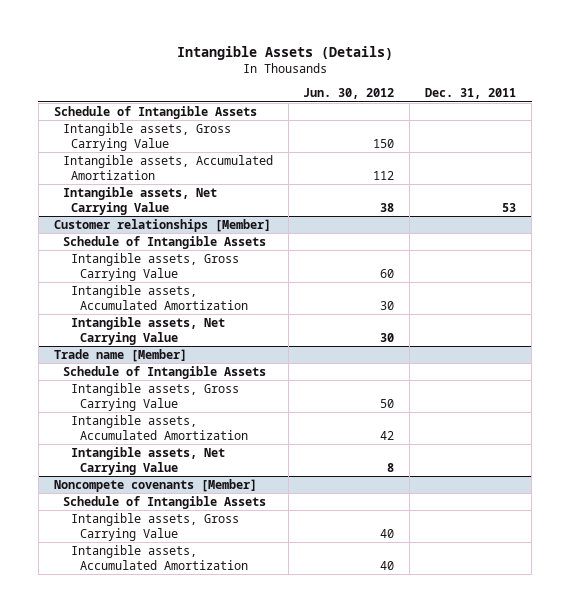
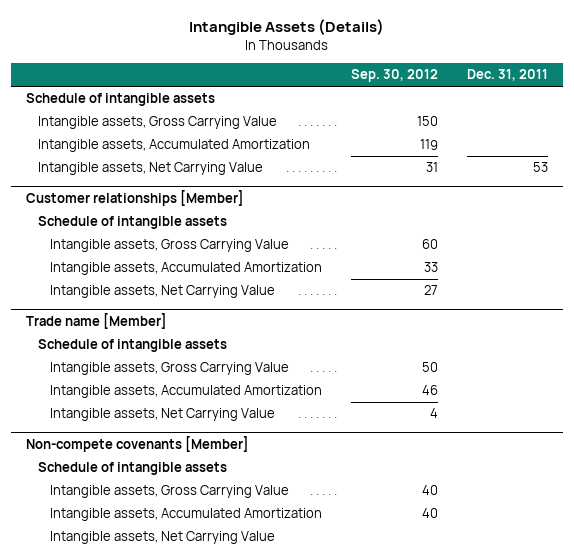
[303,88,395,100] Jun. 30, 2012 -> none
none -> [351,69,439,83] Sep. 30, 2012
[53,105,257,119] Schedule of Intangible Assets -> [25,93,215,107] Schedule of intangible assets
[62,235,266,249] Schedule of Intangible Assets -> [38,216,228,230] Schedule of intangible assets
[62,365,266,379] Schedule of Intangible Assets -> [38,339,228,353] Schedule of intangible assets
[53,478,257,492] Noncompete covenants [Member] -> none
[62,495,266,509] Schedule of Intangible Assets -> none
[71,512,240,541] Intangible assets, Gross Carrying Value -> none
[71,544,248,570] Intangible assets, Accumulated Amortization -> none
none -> [25,436,249,453] Non-compete covenants [Member]
none -> [38,462,228,476] Schedule of intangible assets
none -> [50,485,290,499] Intangible assets, Gross Carrying Value
none -> [50,508,323,522] Intangible assets, Accumulated Amortization
none -> [50,531,276,545] Intangible assets, Net Carrying Value

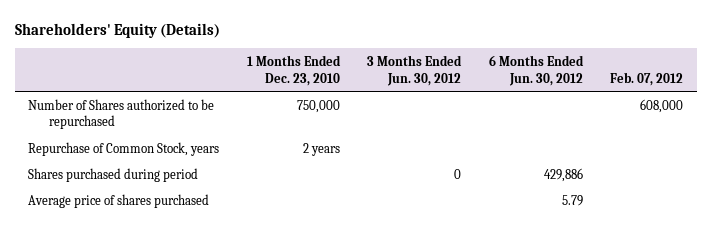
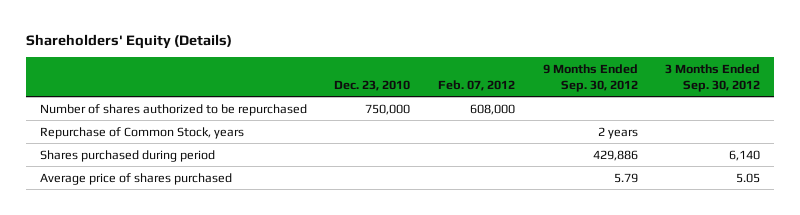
[246,54,341,86] 1 Months Ended Dec. 23, 2010 -> none
[367,54,463,86] 3 Months Ended Jun. 30, 2012 -> none
[488,54,584,86] 6 Months Ended Jun. 30, 2012 -> none
none -> [334,79,411,91] Dec. 23, 2010
none -> [542,64,638,92] 9 Months Ended Sep. 30, 2012
none -> [665,64,761,92] 3 Months Ended Sep. 30, 2012
[28,98,215,130] Number of Shares authorized to be repurchased -> [39,103,307,116] Number of shares authorized to be repurchased

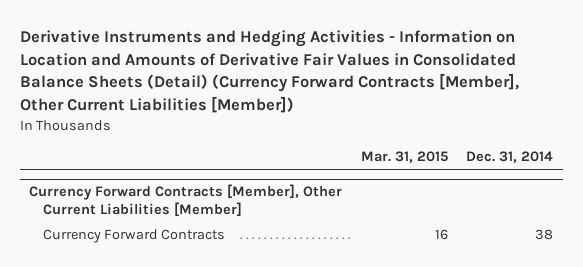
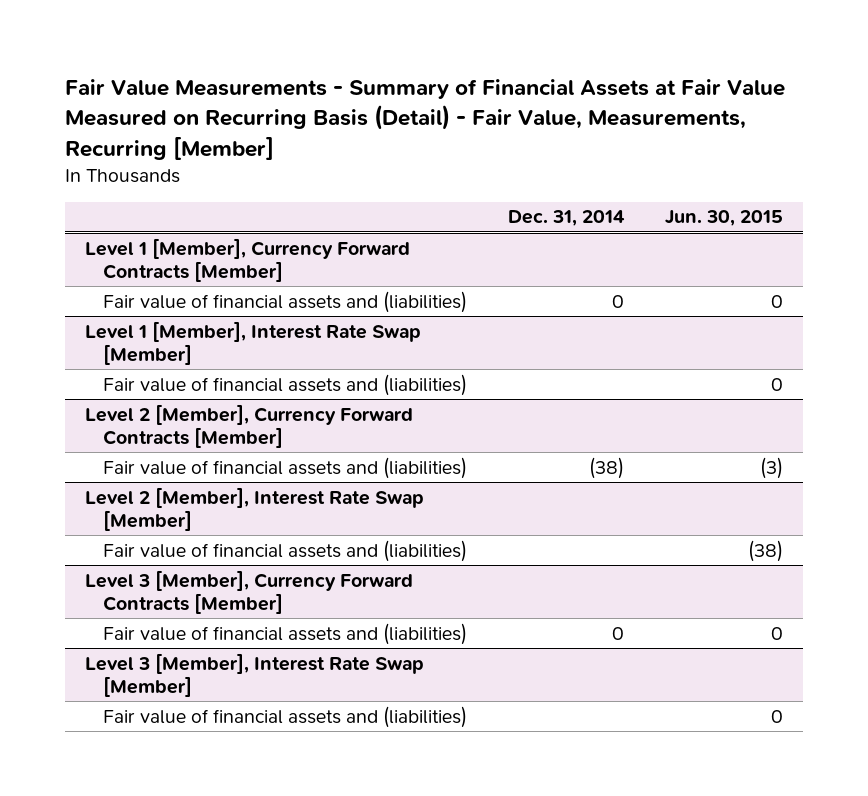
[19,30,519,114] Derivative Instruments and Hedging Activities - Information on Location and Amounts of Derivative Fair Values in Consolidated Balance Sheets (Detail) (Currency Forward Contracts [Member], Other Current Liabilities [Member]) -> [64,79,785,160] Fair Value Measurements - Summary of Financial Assets at Fair Value Measured on Recurring Basis (Detail) - Fair Value, Measurements, Recurring [Member]
[360,151,448,164] Mar. 31, 2015 -> none
none -> [664,210,783,227] Jun. 30, 2015
[29,184,343,218] Currency Forward Contracts [Member], Other Current Liabilities [Member] -> none
[43,229,226,244] Currency Forward Contracts -> none
none -> [85,237,411,282] Level 1 [Member], Currency Forward Contracts [Member]
none -> [102,290,467,313] Fair value of financial assets and (liabilities)
none -> [85,320,422,365] Level 1 [Member], Interest Rate Swap [Member]
none -> [102,373,467,396] Fair value of financial assets and (liabilities)
none -> [85,403,414,448] Level 2 [Member], Currency Forward Contracts [Member]
none -> [102,456,467,479] Fair value of financial assets and (liabilities)
none -> [85,486,425,531] Level 2 [Member], Interest Rate Swap [Member]
none -> [102,539,467,562] Fair value of financial assets and (liabilities)
none -> [85,569,414,614] Level 3 [Member], Currency Forward Contracts [Member]
none -> [102,622,467,645] Fair value of financial assets and (liabilities)
none -> [85,652,425,697] Level 3 [Member], Interest Rate Swap [Member]
none -> [102,705,467,728] Fair value of financial assets and (liabilities)

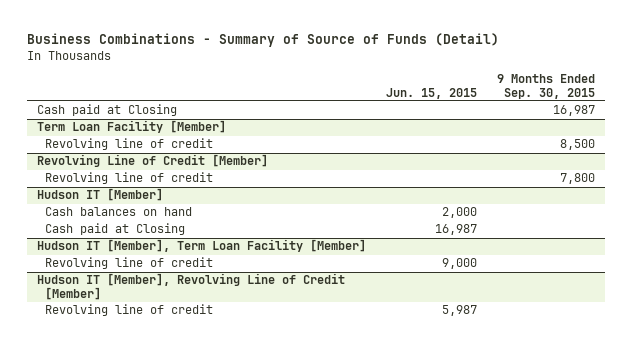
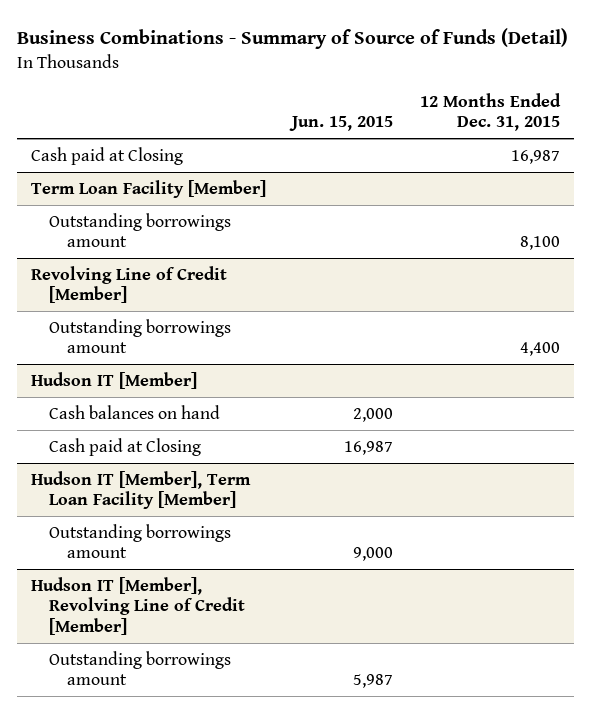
[496,74,595,99] 9 Months Ended Sep. 30, 2015 -> none
none -> [420,92,562,132] 12 Months Ended Dec. 31, 2015
[44,138,213,151] Revolving line of credit -> [48,212,231,248] Outstanding borrowings amount
[44,172,213,185] Revolving line of credit -> [48,318,231,354] Outstanding borrowings amount
[44,257,213,270] Revolving line of credit -> [48,523,231,559] Outstanding borrowings amount
[44,304,213,317] Revolving line of credit -> [48,650,231,686] Outstanding borrowings amount

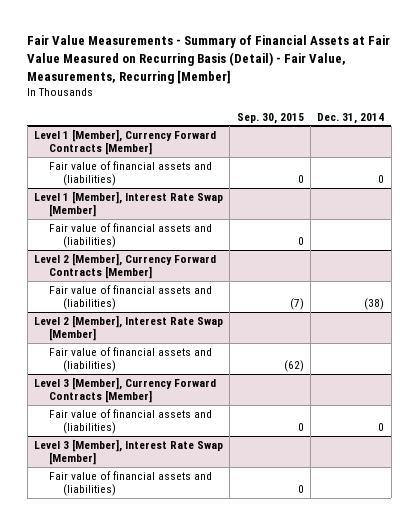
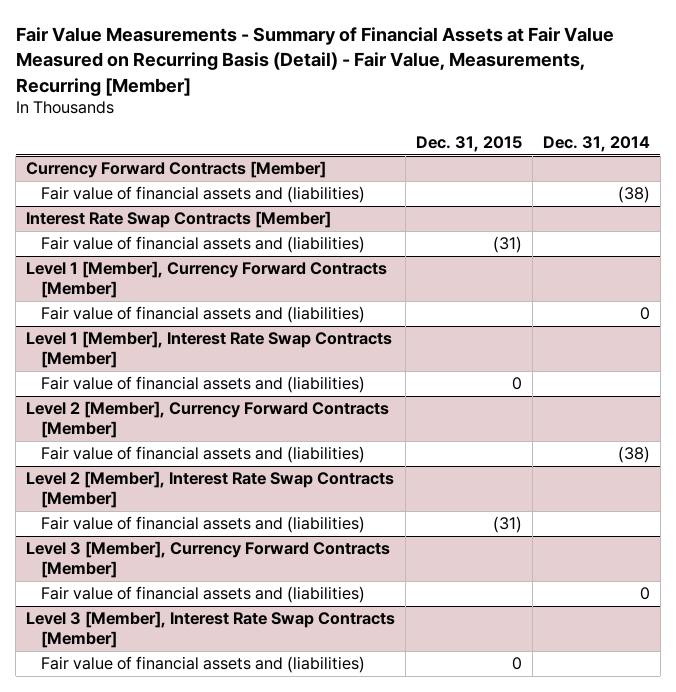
[236,112,304,124] Sep. 30, 2015 -> none
none -> [415,135,522,152] Dec. 31, 2015
none -> [26,161,327,179] Currency Forward Contracts [Member]
none -> [41,186,366,204] Fair value of financial assets and (liabilities)
none -> [26,211,332,229] Interest Rate Swap Contracts [Member]
none -> [41,236,366,254] Fair value of financial assets and (liabilities)
[34,191,224,218] Level 1 [Member], Interest Rate Swap [Member] -> [26,331,393,369] Level 1 [Member], Interest Rate Swap Contracts [Member]
[34,315,224,342] Level 2 [Member], Interest Rate Swap [Member] -> [26,471,395,509] Level 2 [Member], Interest Rate Swap Contracts [Member]
[34,439,224,466] Level 3 [Member], Interest Rate Swap [Member] -> [26,611,396,649] Level 3 [Member], Interest Rate Swap Contracts [Member]

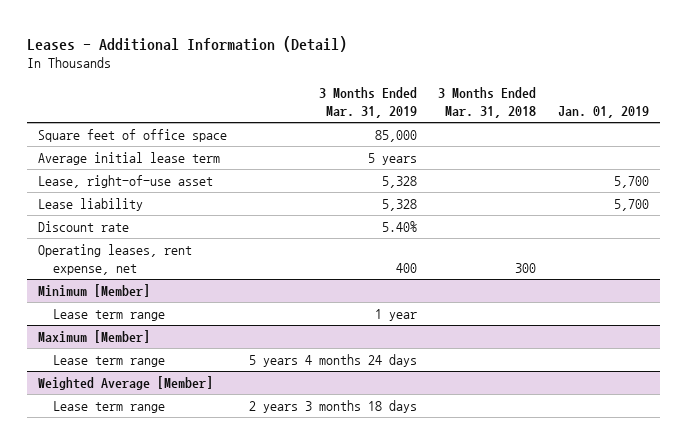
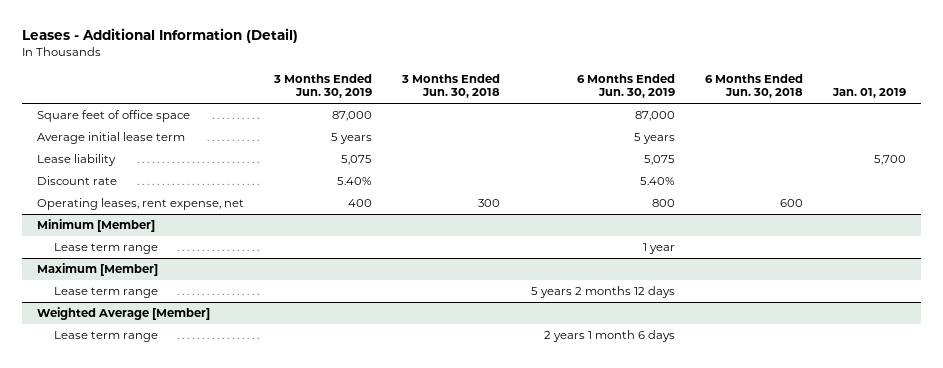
[318,87,417,119] 3 Months Ended Mar. 31, 2019 -> none
[438,87,537,119] 3 Months Ended Mar. 31, 2018 -> none
none -> [273,73,373,99] 3 Months Ended Jun. 30, 2019
none -> [401,73,501,99] 3 Months Ended Jun. 30, 2018
none -> [576,73,675,99] 6 Months Ended Jun. 30, 2019
none -> [704,73,803,99] 6 Months Ended Jun. 30, 2018
[37,174,213,188] Lease, right-of-use asset -> none

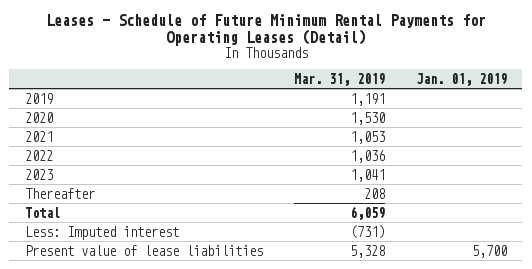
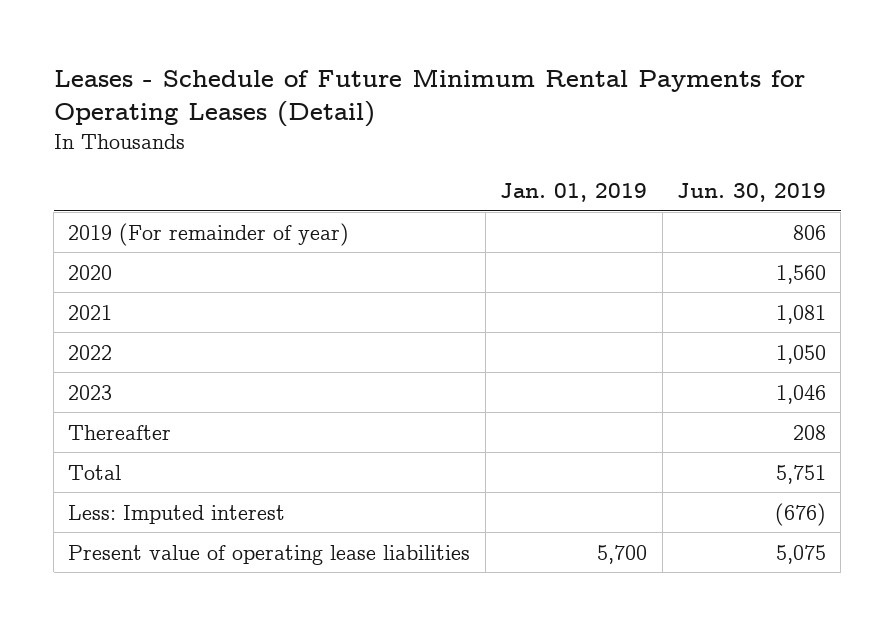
[293,72,385,86] Mar. 31, 2019 -> none
none -> [677,183,827,203] Jun. 30, 2019
[24,92,53,104] 2019 -> none
none -> [68,222,350,246] 2019 (For remainder of year)
[24,244,263,256] Present value of lease liabilities -> [68,544,471,565] Present value of operating lease liabilities

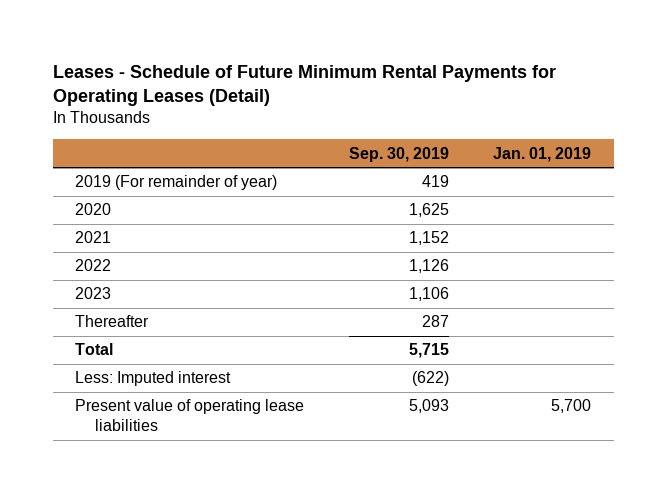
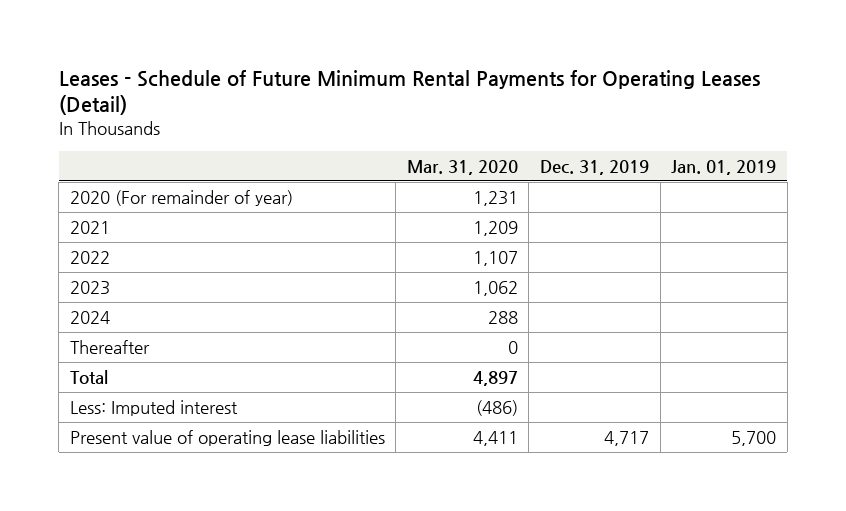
[348,146,449,162] Sep. 30, 2019 -> none
none -> [406,159,518,175] Mar. 31, 2020
none -> [539,159,649,175] Dec. 31, 2019
[75,203,112,216] 2020 -> none
[75,175,278,191] 2019 (For remainder of year) -> [69,189,293,206] 2020 (For remainder of year)
none -> [69,310,110,324] 2024

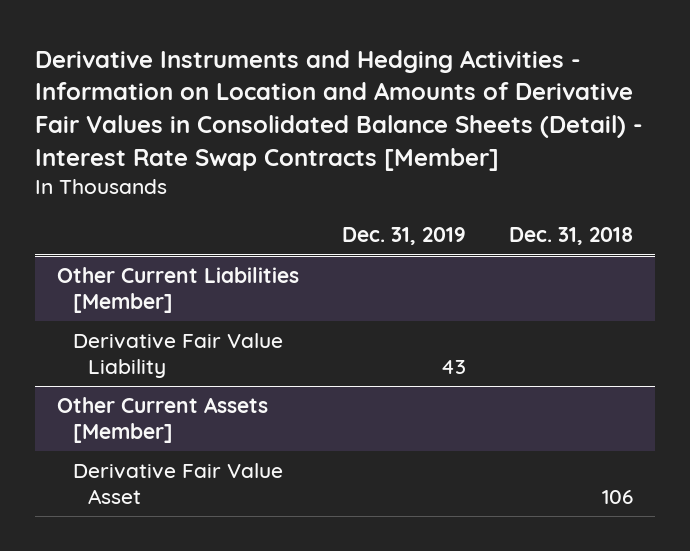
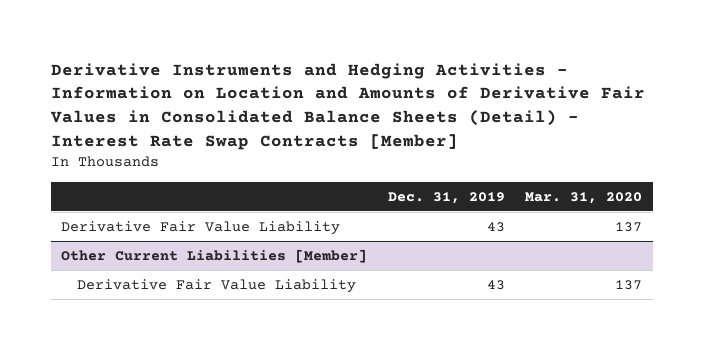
[509,227,634,246] Dec. 31, 2018 -> none
none -> [525,191,643,204] Mar. 31, 2020
none -> [61,221,341,236] Derivative Fair Value Liability
[56,397,268,443] Other Current Assets [Member] -> none
[72,463,283,504] Derivative Fair Value Asset -> none

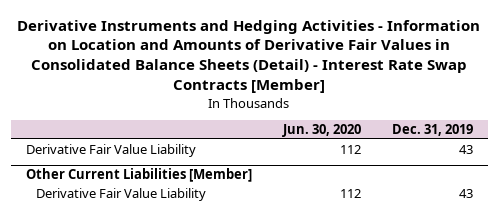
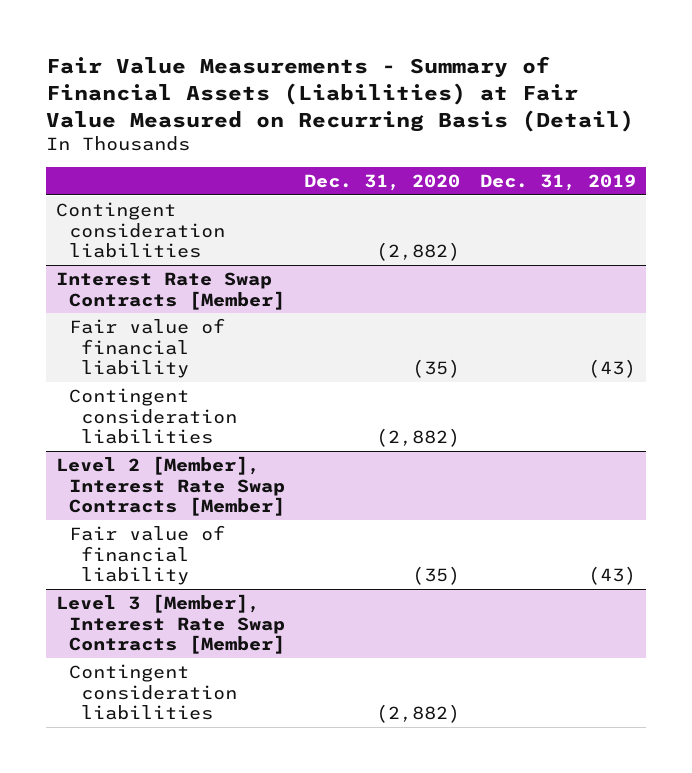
[17,19,481,94] Derivative Instruments and Hedging Activities - Information on Location and Amounts of Derivative Fair Values in Consolidated Balance Sheets (Detail) - Interest Rate Swap Contracts [Member] -> [46,56,635,132] Fair Value Measurements - Summary of Financial Assets (Liabilities) at Fair Value Measured on Recurring Basis (Detail)
[281,124,361,138] Jun. 30, 2020 -> none
none -> [304,174,461,192] Dec. 31, 2020
[25,143,196,157] Derivative Fair Value Liability -> none
none -> [56,201,225,259] Contingent consideration liabilities
[25,168,252,183] Other Current Liabilities [Member] -> [56,271,285,310] Interest Rate Swap Contracts [Member]
[35,187,206,201] Derivative Fair Value Liability -> [68,317,225,379] Fair value of financial liability
[458,188,473,198] 43 -> [587,359,636,379] (43)
none -> [68,387,238,445] Contingent consideration liabilities
none -> [56,455,285,517] Level 2 [Member], Interest Rate Swap Contracts [Member]
none -> [68,524,225,586] Fair value of financial liability
none -> [56,593,285,655] Level 3 [Member], Interest Rate Swap Contracts [Member]
none -> [68,663,238,721] Contingent consideration liabilities

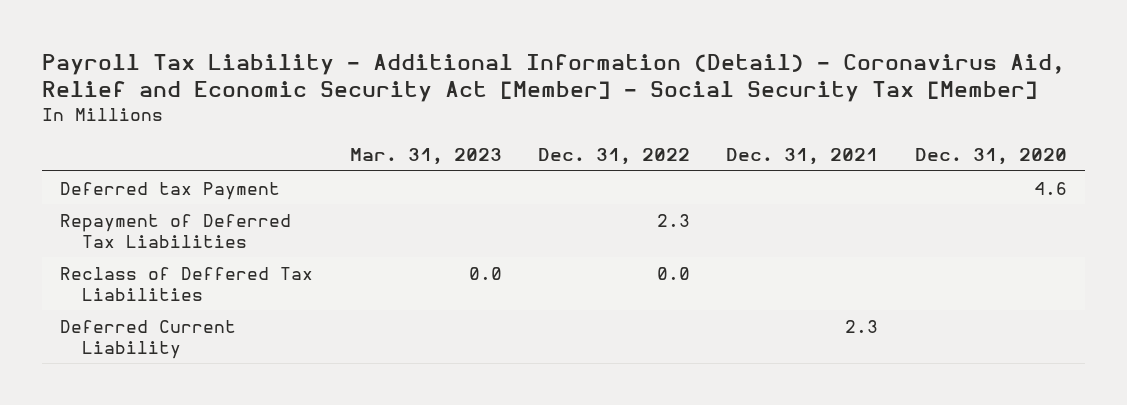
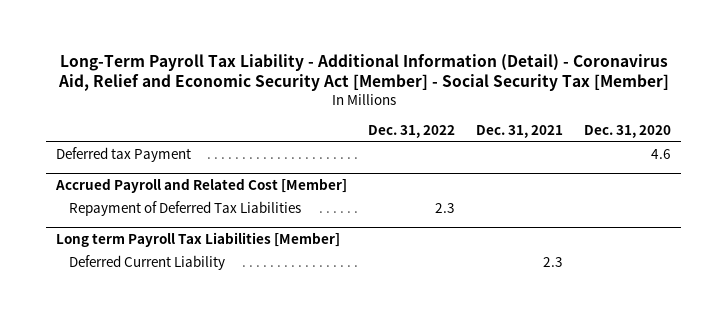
[42,53,1066,102] Payroll Tax Liability - Additional Information (Detail) - Coronavirus Aid, Relief and Economic Security Act [Member] - Social Security Tax [Member] -> [57,53,669,92] Long-Term Payroll Tax Liability - Additional Information (Detail) - Coronavirus Aid, Relief and Economic Security Act [Member] - Social Security Tax [Member]
[349,148,502,166] Mar. 31, 2023 -> none
[60,213,292,248] Repayment of Deferred Tax Liabilities -> none
[60,266,314,301] Reclass of Deffered Tax Liabilities -> none
[60,319,237,359] Deferred Current Liability -> none
none -> [55,178,348,194] Accrued Payroll and Related Cost [Member]
none -> [69,201,302,217] Repayment of Deferred Tax Liabilities
none -> [56,232,341,248] Long term Payroll Tax Liabilities [Member]
none -> [69,255,226,271] Deferred Current Liability

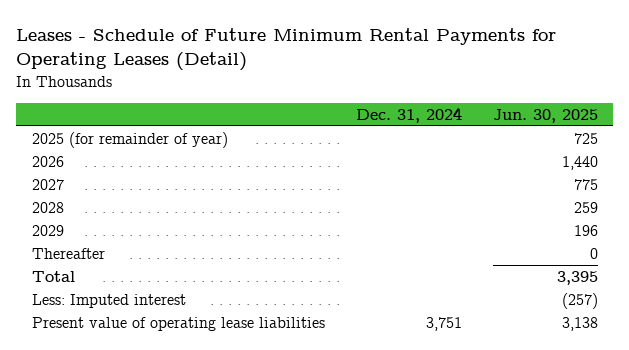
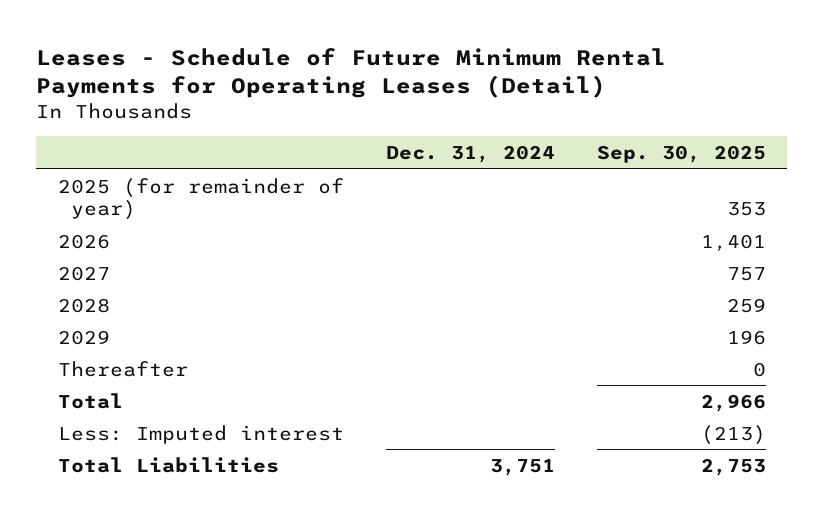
[492,108,598,123] Jun. 30, 2025 -> none
none -> [597,144,767,163] Sep. 30, 2025
[31,317,325,332] Present value of operating lease liabilities -> [57,456,279,473] Total Liabilities

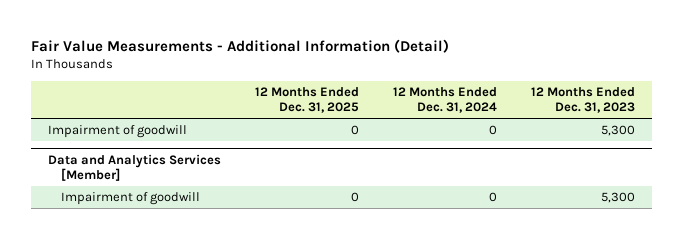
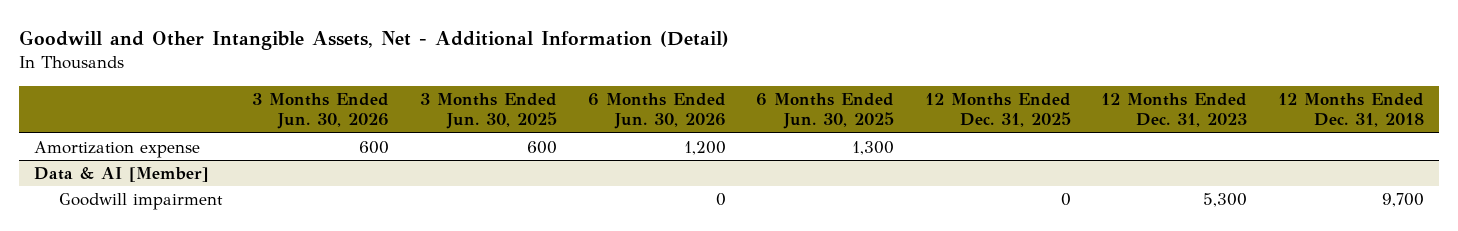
[30,38,449,53] Fair Value Measurements - Additional Information (Detail) -> [18,30,729,51] Goodwill and Other Intangible Assets, Net - Additional Information (Detail)
[392,86,497,114] 12 Months Ended Dec. 31, 2024 -> none
none -> [252,92,390,130] 3 Months Ended Jun. 30, 2026
none -> [419,92,557,130] 3 Months Ended Jun. 30, 2025
none -> [587,92,726,130] 6 Months Ended Jun. 30, 2026
none -> [756,92,895,130] 6 Months Ended Jun. 30, 2025
none -> [1277,92,1424,128] 12 Months Ended Dec. 31, 2018
[47,124,187,138] Impairment of goodwill -> none
none -> [34,140,201,158] Amortization expense
[47,153,221,182] Data and Analytics Services [Member] -> [34,166,210,182] Data & AI [Member]
[60,191,200,205] Impairment of goodwill -> [58,192,223,210] Goodwill impairment

